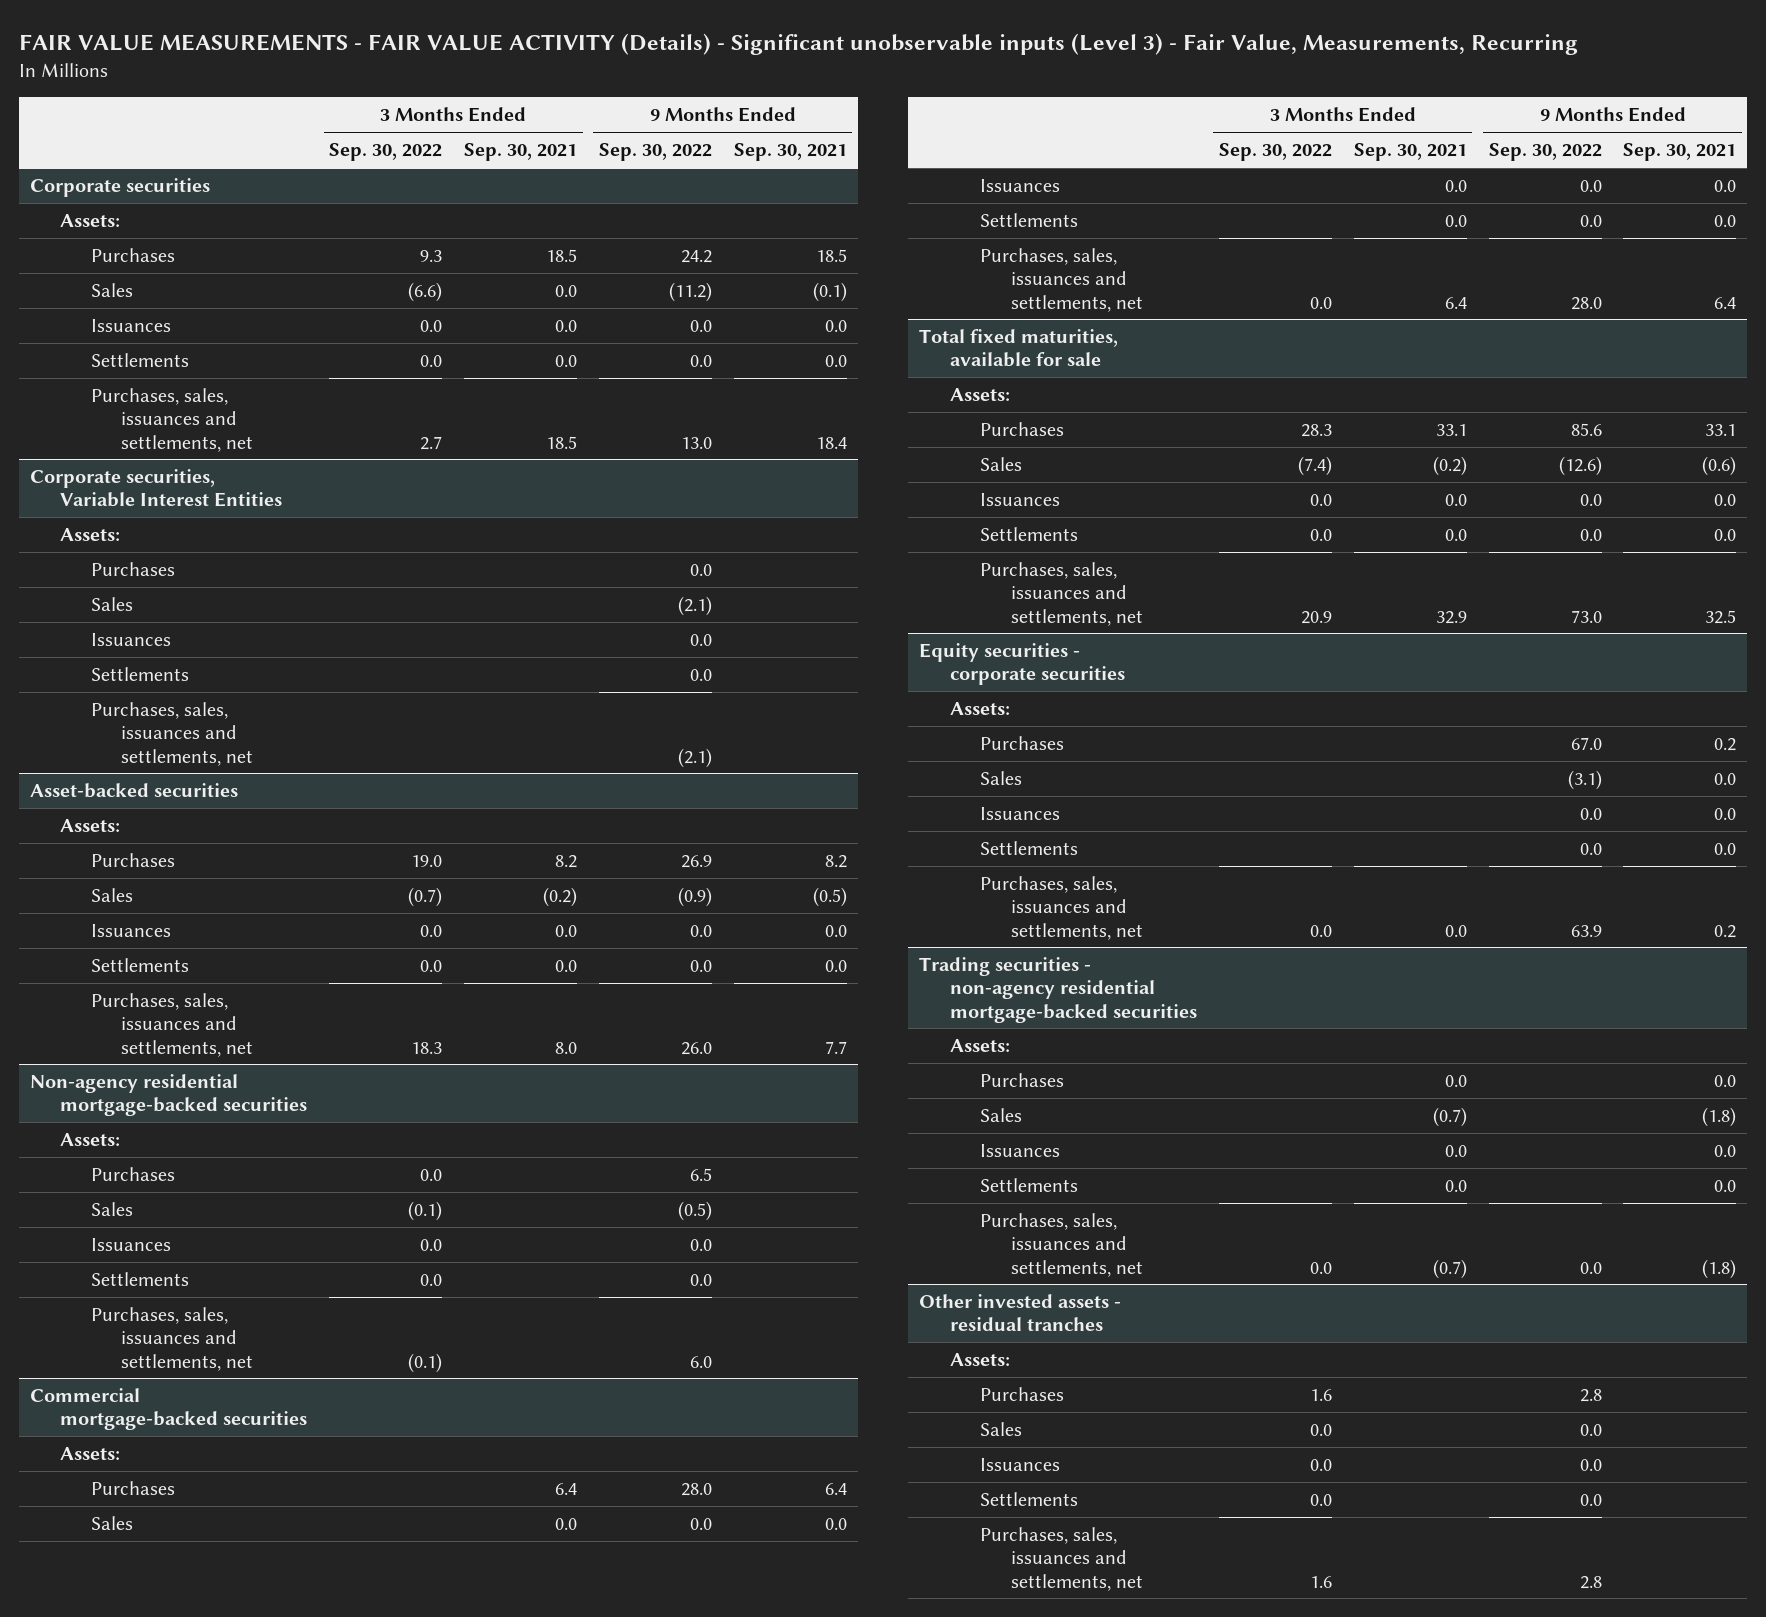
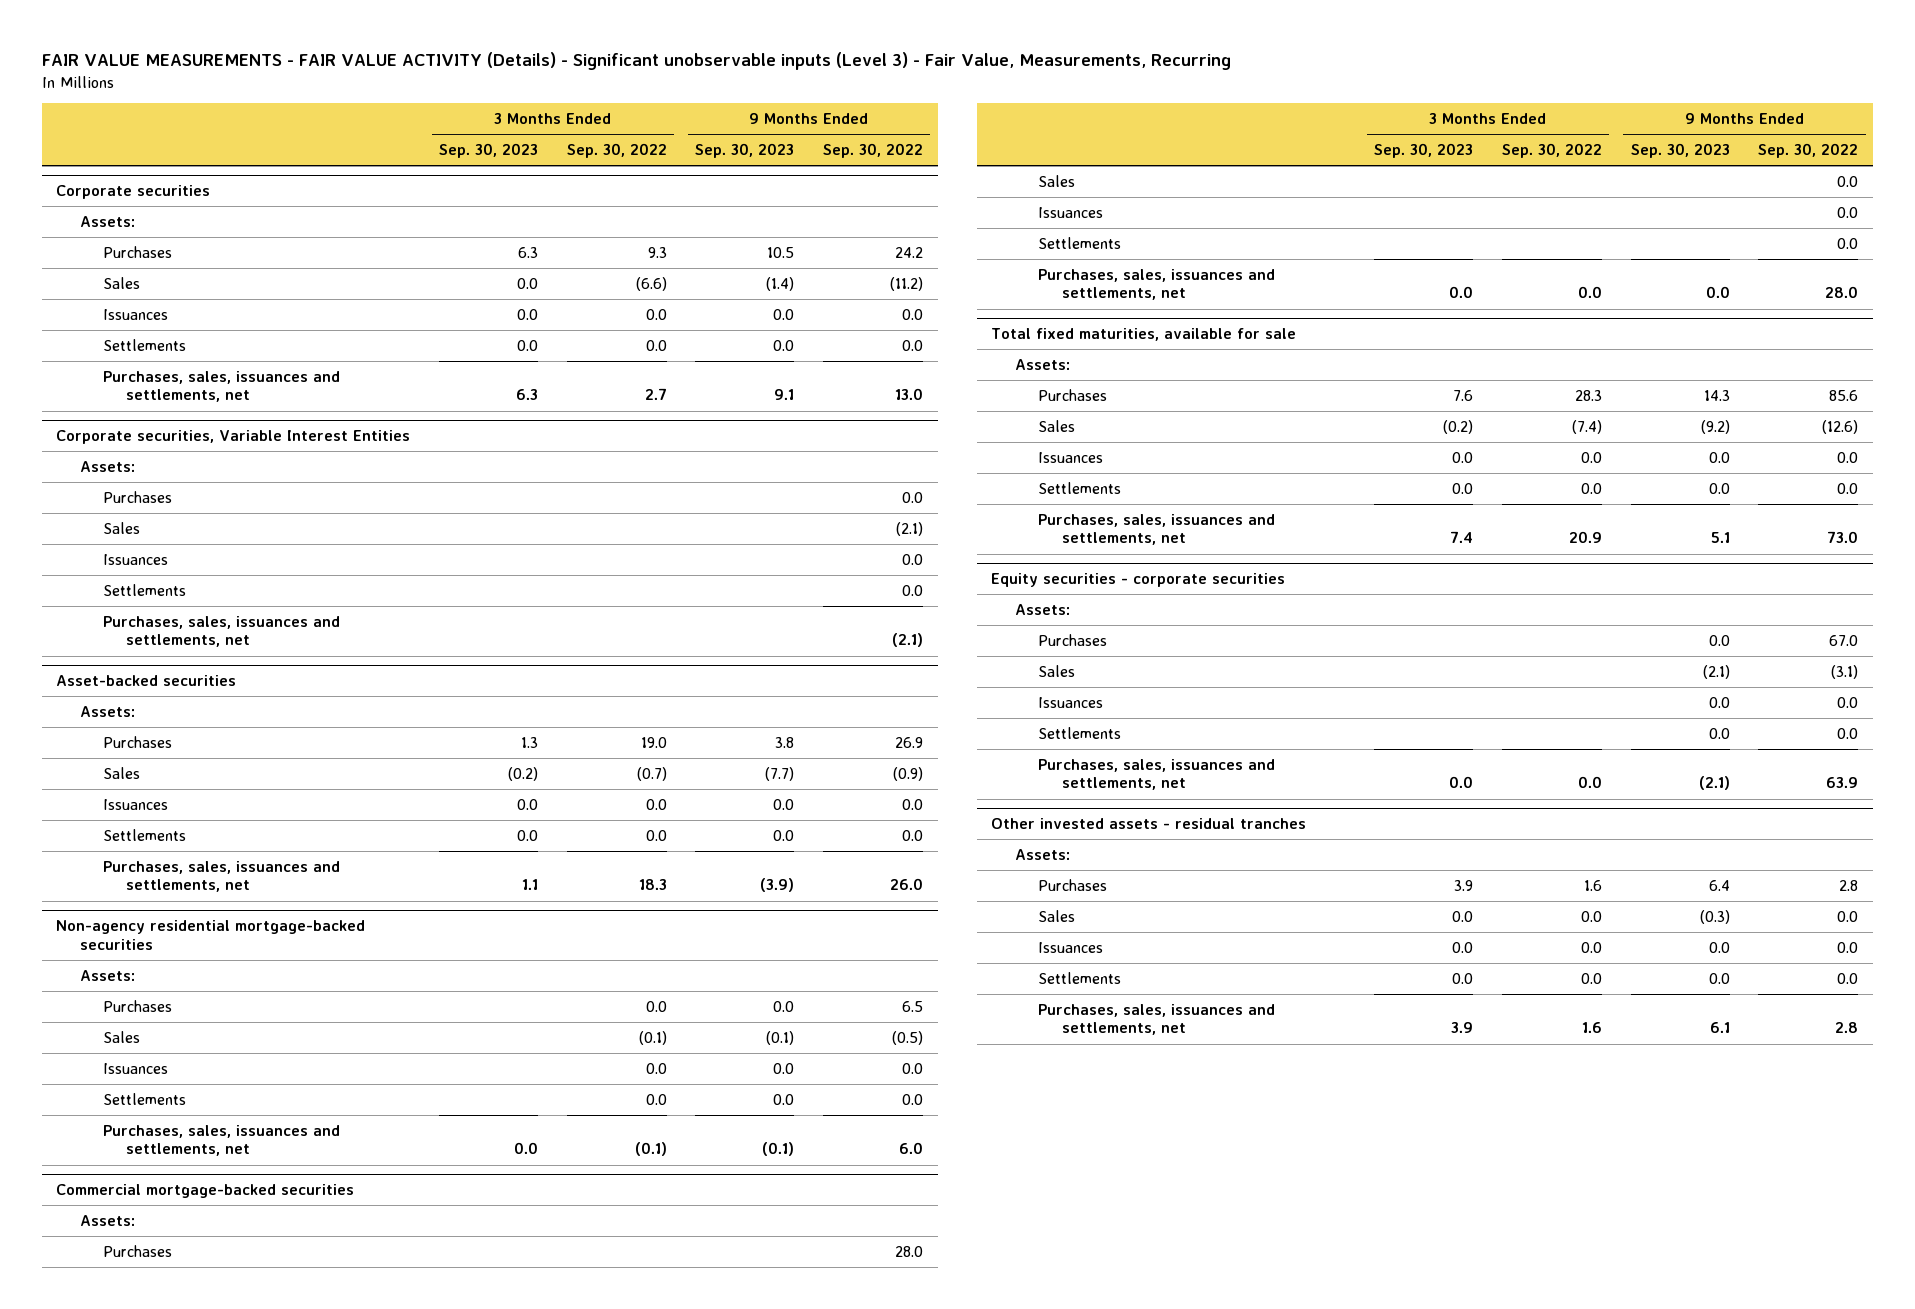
[464,143,578,162] Sep. 30, 2021 -> none
[733,143,847,162] Sep. 30, 2021 -> none
none -> [438,143,538,159] Sep. 30, 2023
none -> [695,143,795,159] Sep. 30, 2023
[919,957,1197,1023] Trading securities - non-agency residential mortgage-backed securities -> none
[949,1039,1010,1053] Assets: -> none
[980,1073,1065,1088] Purchases -> none
[980,1108,1023,1123] Sales -> none
[980,1144,1061,1158] Issuances -> none
[980,1178,1079,1193] Settlements -> none
[980,1213,1144,1277] Purchases, sales, issuances and settlements, net -> none

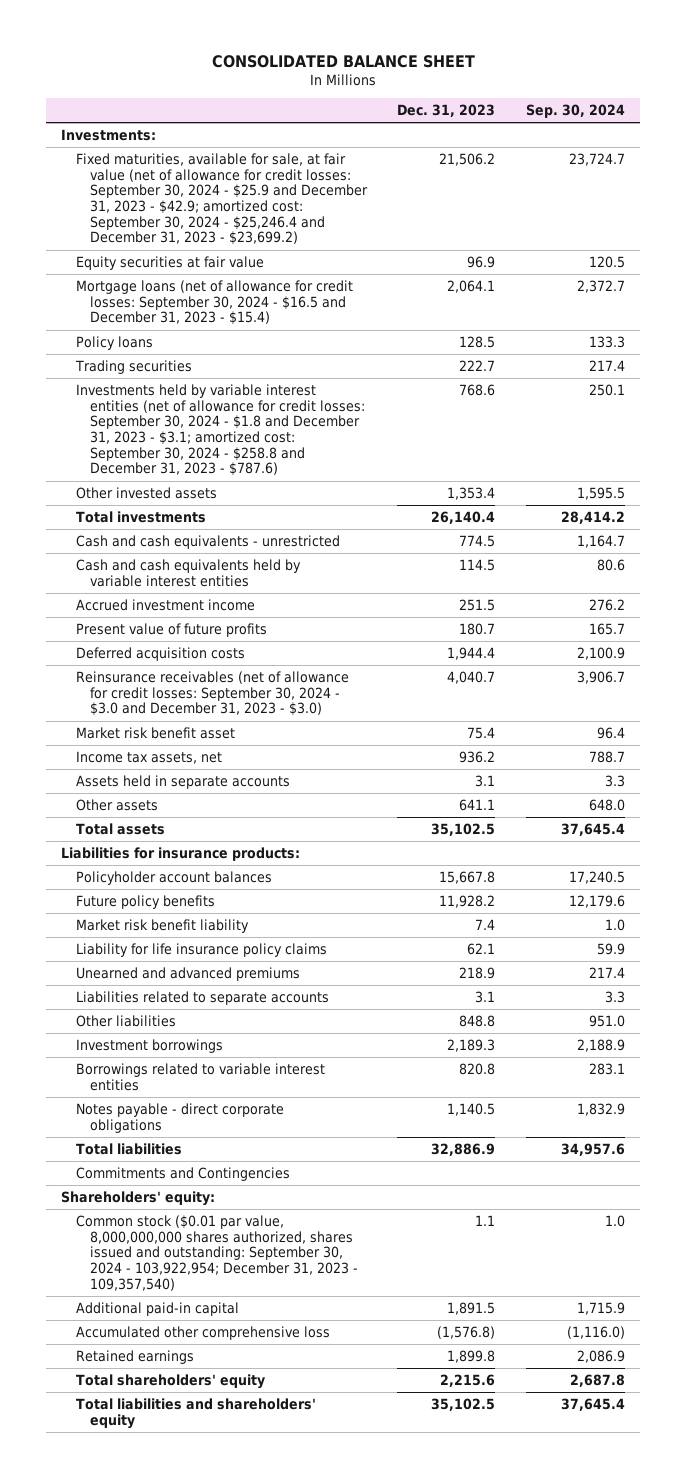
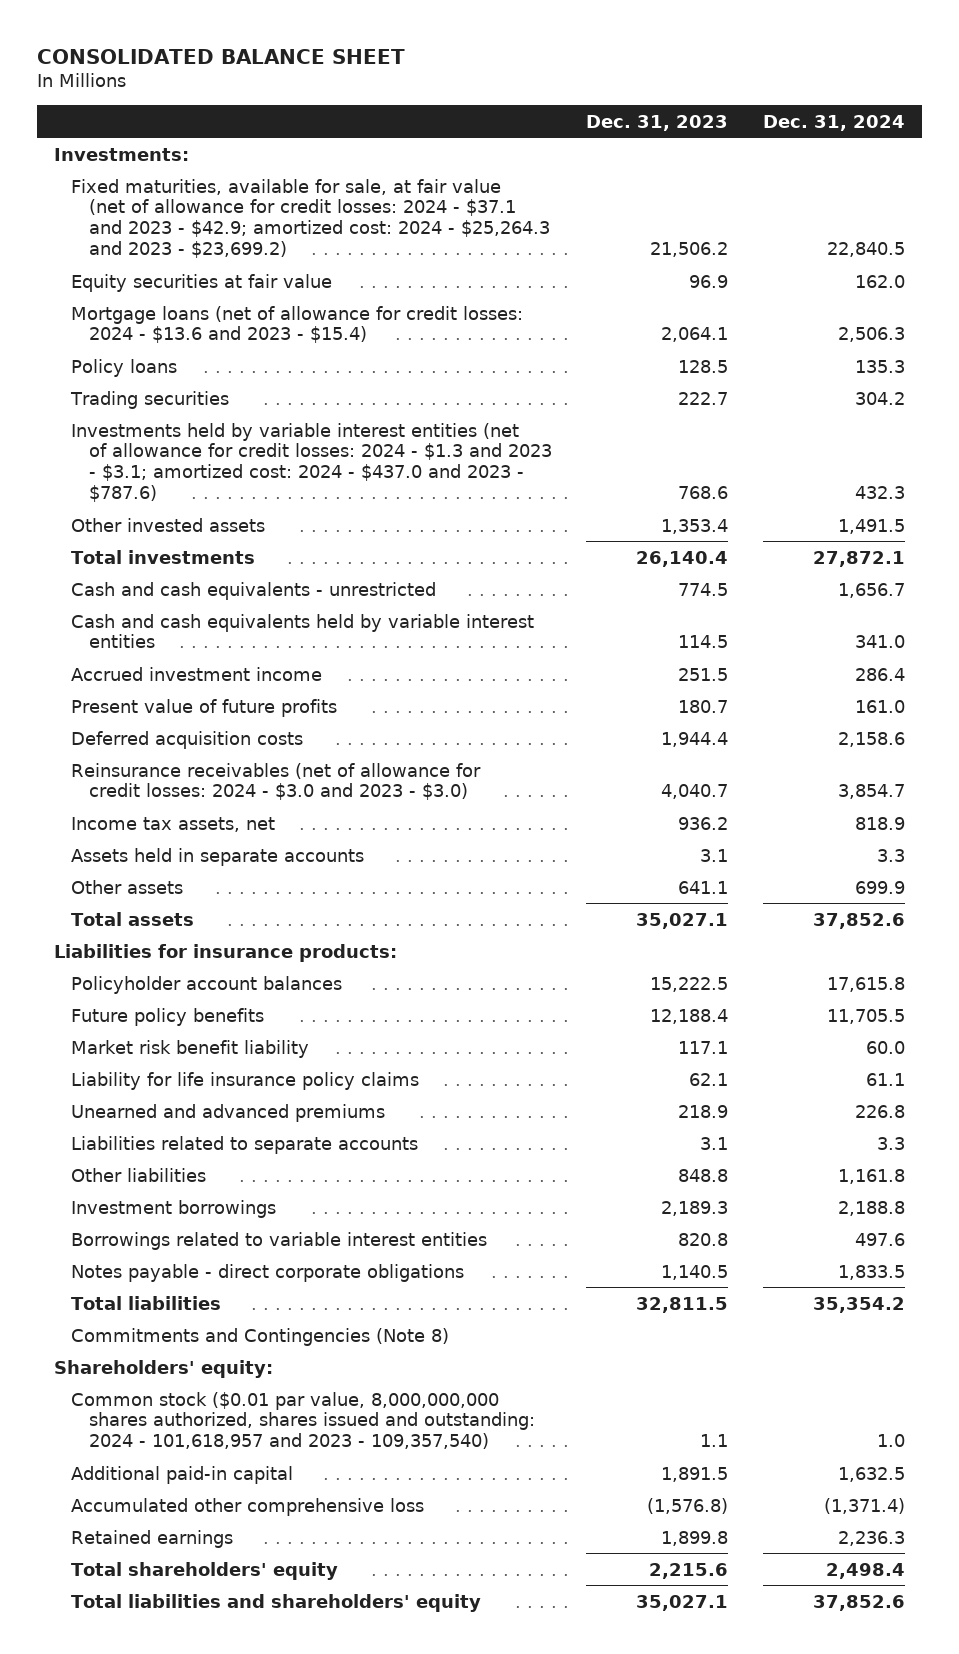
[525,104,625,119] Sep. 30, 2024 -> none
none -> [763,114,906,131] Dec. 31, 2024
[75,153,368,246] Fixed maturities, available for sale, at fair value (net of allowance for credit losses: September 30, 2024 - $25.9 and December 31, 2023 - $42.9; amortized cost: September 30, 2024 - $25,246.4 and December 31, 2023 - $23,699.2) -> [71,178,550,258] Fixed maturities, available for sale, at fair value (net of allowance for credit losses: 2024 - $37.1 and 2023 - $42.9; amortized cost: 2024 - $25,264.3 and 2023 - $23,699.2)
[75,280,353,326] Mortgage loans (net of allowance for credit losses: September 30, 2024 - $16.5 and December 31, 2023 - $15.4) -> [71,305,524,344] Mortgage loans (net of allowance for credit losses: 2024 - $13.6 and 2023 - $15.4)
[75,384,365,477] Investments held by variable interest entities (net of allowance for credit losses: September 30, 2024 - $1.8 and December 31, 2023 - $3.1; amortized cost: September 30, 2024 - $258.8 and December 31, 2023 - $787.6) -> [71,422,552,502] Investments held by variable interest entities (net of allowance for credit losses: 2024 - $1.3 and 2023 - $3.1; amortized cost: 2024 - $437.0 and 2023 - $787.6)
[75,727,235,740] Market risk benefit asset -> none
[75,671,349,717] Reinsurance receivables (net of allowance for credit losses: September 30, 2024 - $3.0 and December 31, 2023 - $3.0) -> [71,762,482,801] Reinsurance receivables (net of allowance for credit losses: 2024 - $3.0 and 2023 - $3.0)
[431,823,496,837] 35,102.5 -> [636,912,729,929] 35,027.1
[439,871,496,885] 15,667.8 -> [650,976,729,992] 15,222.5
[439,895,496,909] 11,928.2 -> [650,1008,729,1024] 12,188.4
[475,919,496,931] 7.4 -> [678,1040,729,1054] 117.1
[431,1143,496,1157] 32,886.9 -> [636,1296,729,1313] 32,811.5
[75,1167,290,1182] Commitments and Contingencies -> [71,1327,450,1346] Commitments and Contingencies (Note 8)
[75,1215,358,1291] Common stock ($0.01 par value, 8,000,000,000 shares authorized, shares issued and outstanding: September 30, 2024 - 103,922,954; December 31, 2023 - 109,357,540) -> [71,1391,535,1450] Common stock ($0.01 par value, 8,000,000,000 shares authorized, shares issued and outstanding: 2024 - 101,618,957 and 2023 - 109,357,540)
[431,1398,496,1412] 35,102.5 -> [636,1594,729,1611] 35,027.1

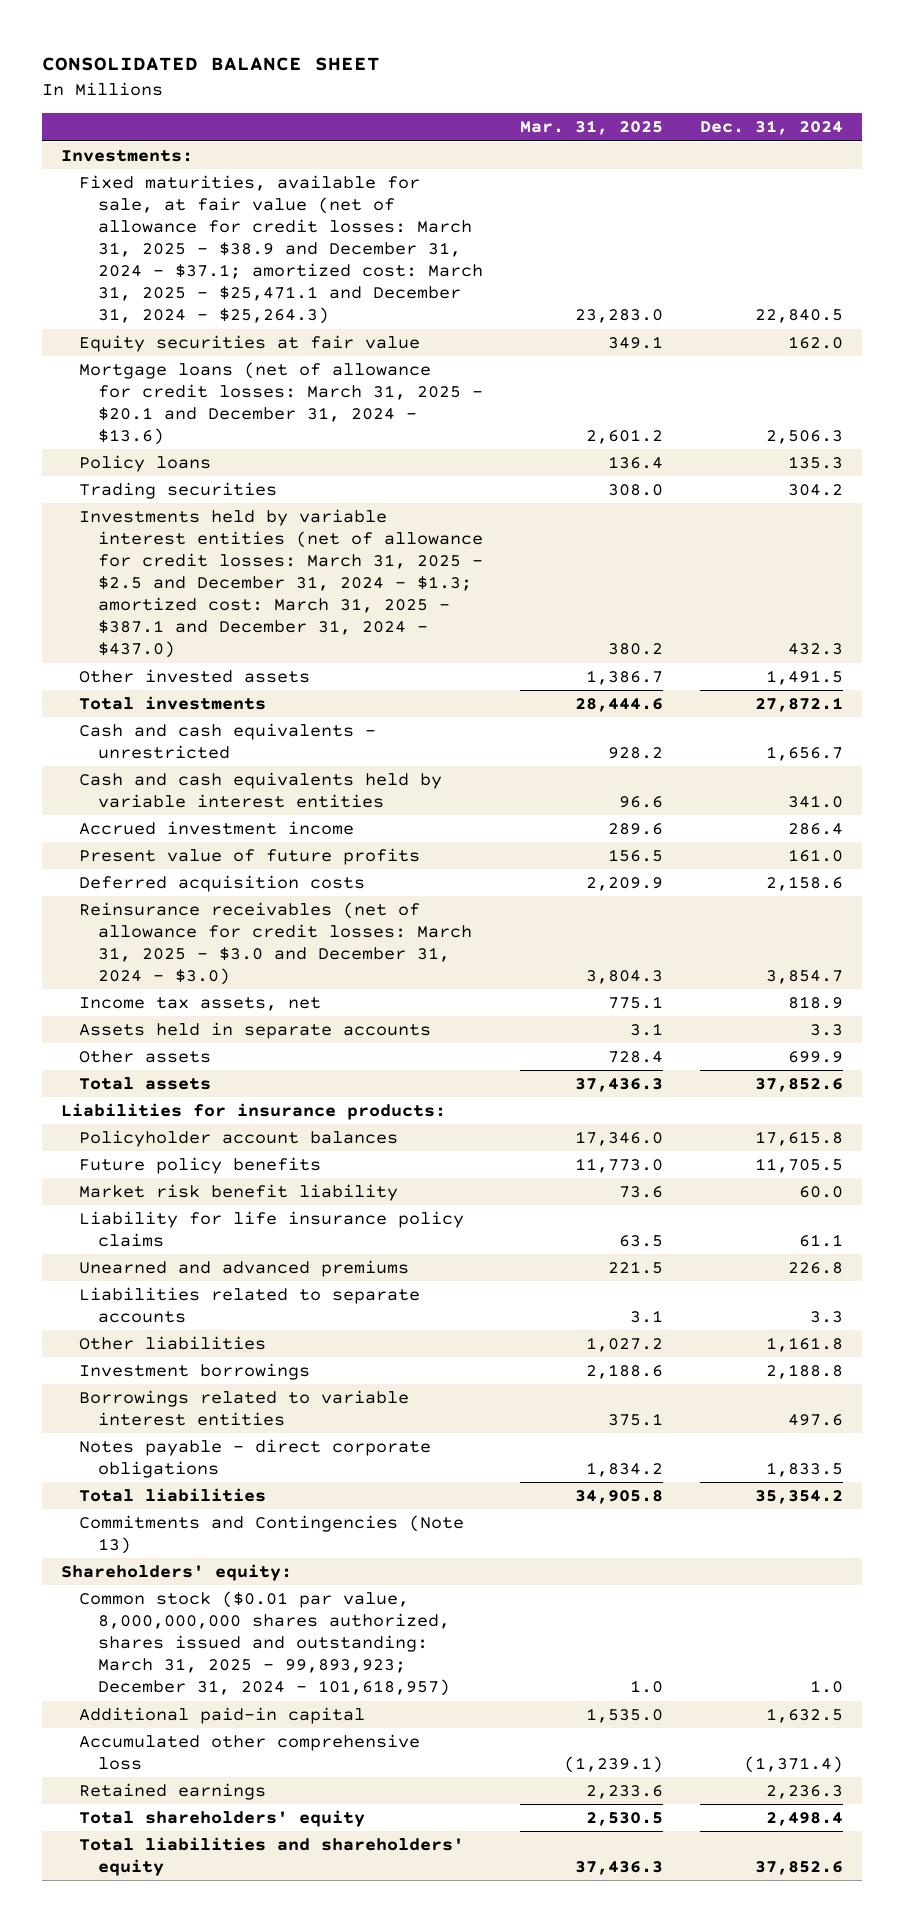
[586,114,729,131] Dec. 31, 2023 -> none
none -> [520,120,664,136] Mar. 31, 2025
[71,178,550,258] Fixed maturities, available for sale, at fair value (net of allowance for credit losses: 2024 - $37.1 and 2023 - $42.9; amortized cost: 2024 - $25,264.3 and 2023 - $23,699.2) -> [79,175,483,325] Fixed maturities, available for sale, at fair value (net of allowance for credit losses: March 31, 2025 - $38.9 and December 31, 2024 - $37.1; amortized cost: March 31, 2025 - $25,471.1 and December 31, 2024 - $25,264.3)
[71,305,524,344] Mortgage loans (net of allowance for credit losses: 2024 - $13.6 and 2023 - $15.4) -> [79,362,483,446] Mortgage loans (net of allowance for credit losses: March 31, 2025 - $20.1 and December 31, 2024 - $13.6)
[71,422,552,502] Investments held by variable interest entities (net of allowance for credit losses: 2024 - $1.3 and 2023 - $3.1; amortized cost: 2024 - $437.0 and 2023 - $787.6) -> [79,509,483,659] Investments held by variable interest entities (net of allowance for credit losses: March 31, 2025 - $2.5 and December 31, 2024 - $1.3; amortized cost: March 31, 2025 - $387.1 and December 31, 2024 - $437.0)
[71,762,482,801] Reinsurance receivables (net of allowance for credit losses: 2024 - $3.0 and 2023 - $3.0) -> [79,902,472,986] Reinsurance receivables (net of allowance for credit losses: March 31, 2025 - $3.0 and December 31, 2024 - $3.0)
[71,1327,450,1346] Commitments and Contingencies (Note 8) -> [79,1515,465,1555] Commitments and Contingencies (Note 13)
[71,1391,535,1450] Common stock ($0.01 par value, 8,000,000,000 shares authorized, shares issued and outstanding: 2024 - 101,618,957 and 2023 - 109,357,540) -> [79,1591,450,1697] Common stock ($0.01 par value, 8,000,000,000 shares authorized, shares issued and outstanding: March 31, 2025 - 99,893,923; December 31, 2024 - 101,618,957)

